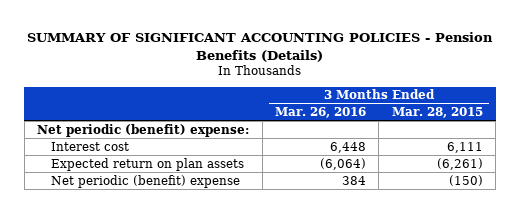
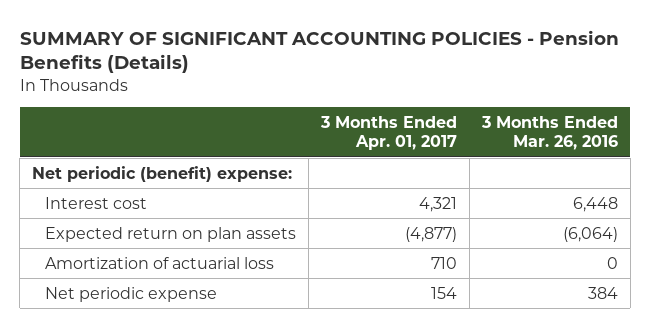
[391,106,483,118] Mar. 28, 2015 -> none
none -> [319,115,457,151] 3 Months Ended Apr. 01, 2017
none -> [44,256,274,269] Amortization of actuarial loss
[50,174,240,188] Net periodic (benefit) expense -> [44,286,217,302] Net periodic expense

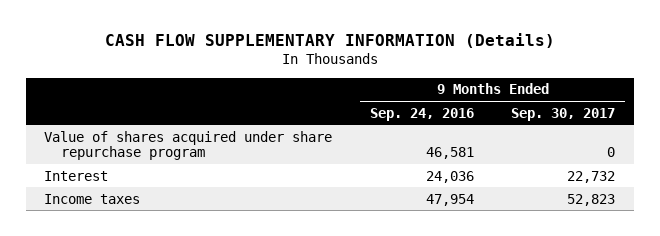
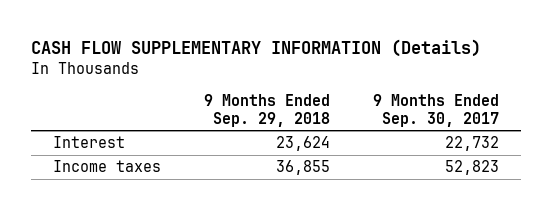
[369,107,474,121] Sep. 24, 2016 -> none
none -> [204,94,331,127] 9 Months Ended Sep. 29, 2018
[44,130,333,161] Value of shares acquired under share repurchase program -> none

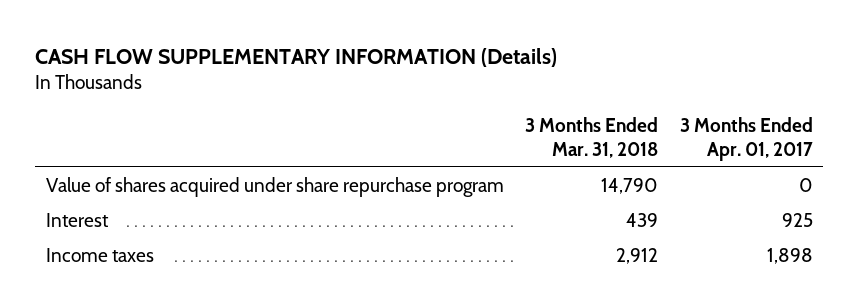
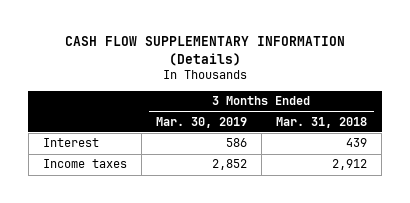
[679,117,813,161] 3 Months Ended Apr. 01, 2017 -> none
none -> [155,116,247,128] Mar. 30, 2019
[45,177,504,198] Value of shares acquired under share repurchase program -> none

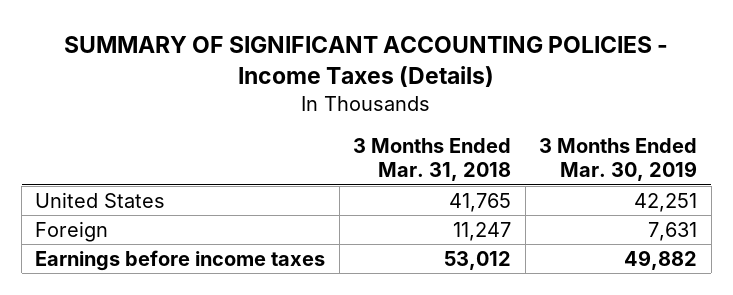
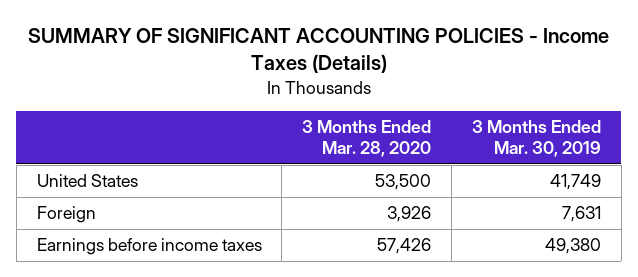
[353,138,512,182] 3 Months Ended Mar. 31, 2018 -> none
none -> [302,120,432,158] 3 Months Ended Mar. 28, 2020
[634,192,698,212] 42,251 -> [550,174,602,191] 41,749
[624,249,698,270] 49,882 -> [545,238,602,255] 49,380

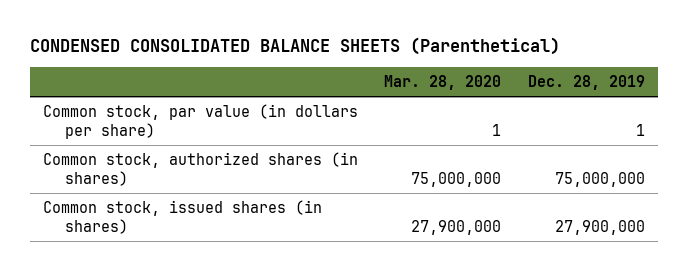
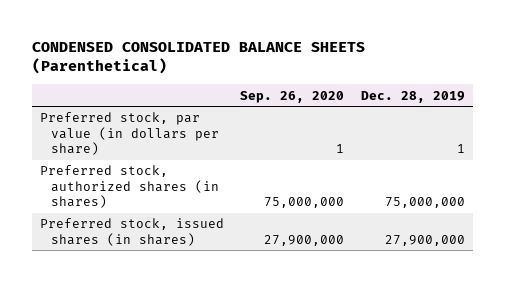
[384,74,502,90] Mar. 28, 2020 -> none
none -> [240,90,345,103] Sep. 26, 2020
[42,104,358,139] Common stock, par value (in dollars per share) -> [40,112,219,156] Preferred stock, par value (in dollars per share)
[42,152,358,186] Common stock, authorized shares (in shares) -> [40,165,219,209] Preferred stock, authorized shares (in shares)
[42,200,322,234] Common stock, issued shares (in shares) -> [40,218,225,246] Preferred stock, issued shares (in shares)

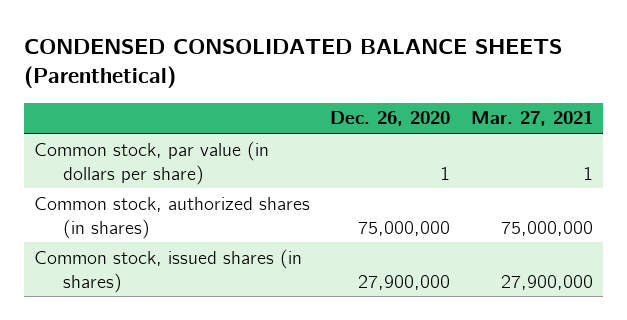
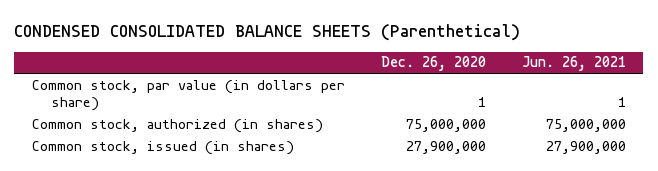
[470,111,593,127] Mar. 27, 2021 -> none
none -> [521,56,626,72] Jun. 26, 2021
[34,196,311,239] Common stock, authorized shares (in shares) -> [31,118,323,133] Common stock, authorized (in shares)
[34,248,303,293] Common stock, issued shares (in shares) -> [31,140,294,155] Common stock, issued (in shares)

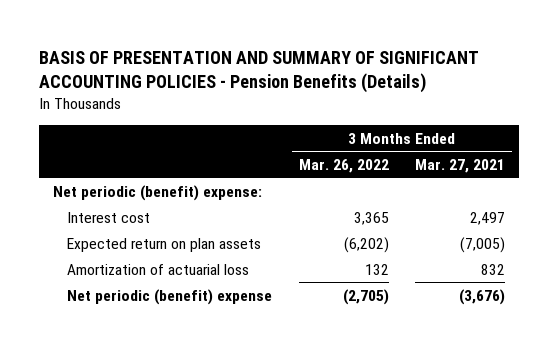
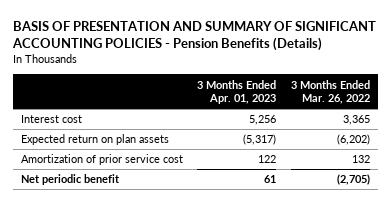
[415,158,506,173] Mar. 27, 2021 -> none
none -> [197,79,277,105] 3 Months Ended Apr. 01, 2023
[52,184,262,201] Net periodic (benefit) expense: -> none
[66,263,249,275] Amortization of actuarial loss -> [20,154,183,166] Amortization of prior service cost
[66,288,272,305] Net periodic (benefit) expense -> [20,174,120,186] Net periodic benefit

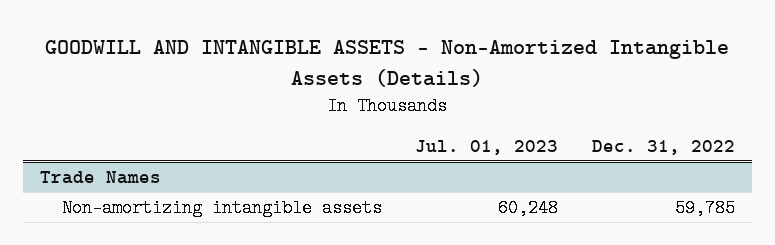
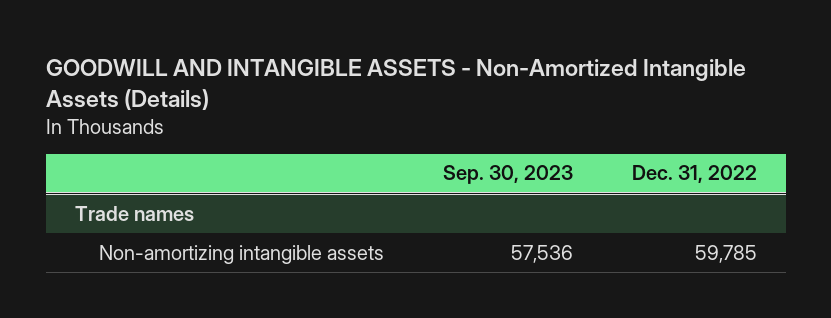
[415,139,559,155] Jul. 01, 2023 -> none
none -> [442,165,573,185] Sep. 30, 2023
[40,171,162,185] Trade Names -> [74,205,194,221] Trade names

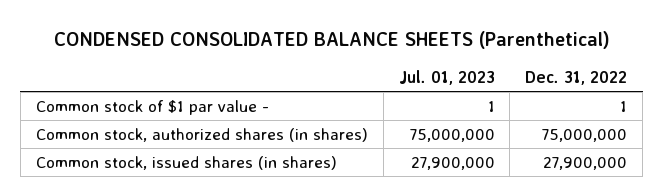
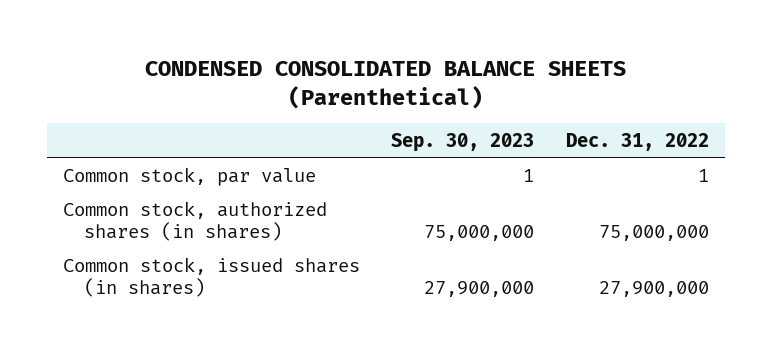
[398,69,495,85] Jul. 01, 2023 -> none
none -> [391,132,535,152] Sep. 30, 2023
[35,99,269,115] Common stock of $1 par value - -> [62,166,316,186] Common stock, par value

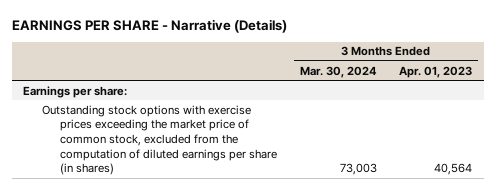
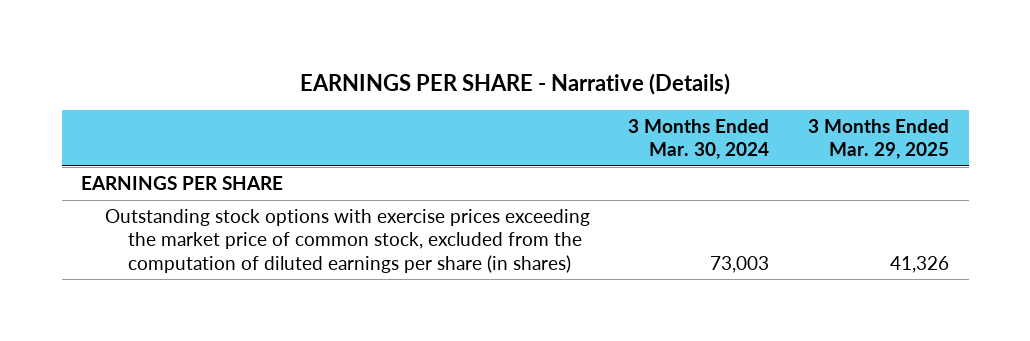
[399,65,473,78] Apr. 01, 2023 -> none
none -> [808,119,950,160] 3 Months Ended Mar. 29, 2025
[23,85,128,98] Earnings per share: -> [81,176,284,191] EARNINGS PER SHARE

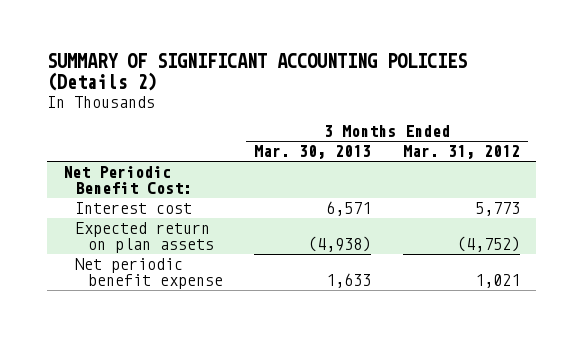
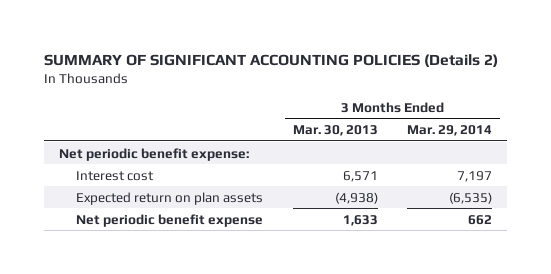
[403,145,521,160] Mar. 31, 2012 -> none
none -> [407,124,493,136] Mar. 29, 2014
[63,166,193,194] Net Periodic Benefit Cost: -> [58,147,249,161] Net periodic benefit expense:

